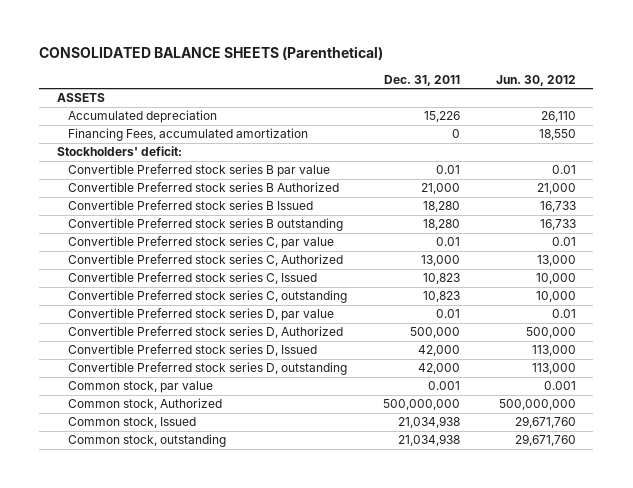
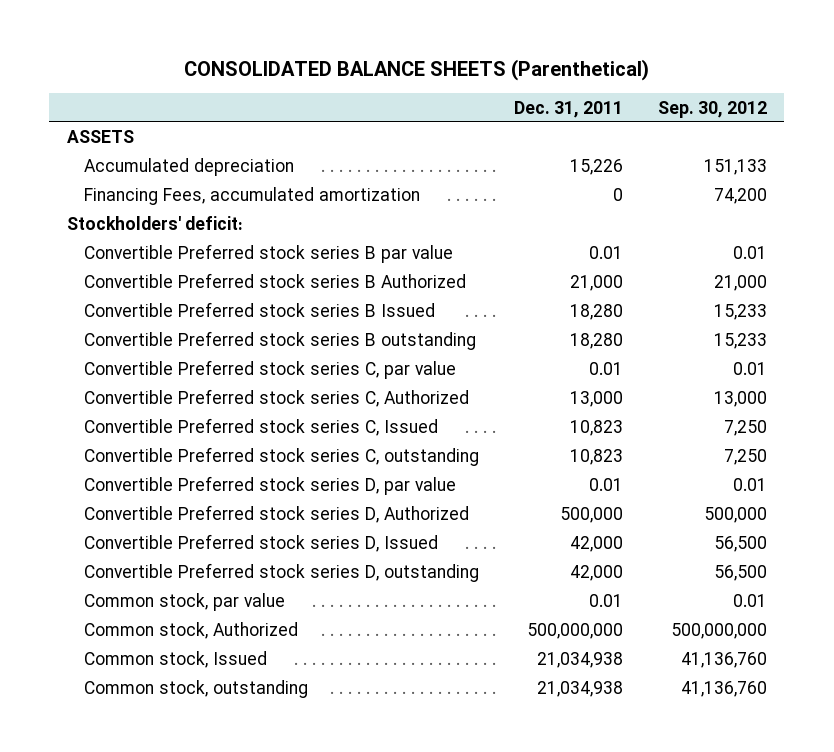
[495,74,576,86] Jun. 30, 2012 -> none
none -> [657,100,767,118] Sep. 30, 2012
[427,381,460,391] 0.001 -> [588,594,623,608] 0.01

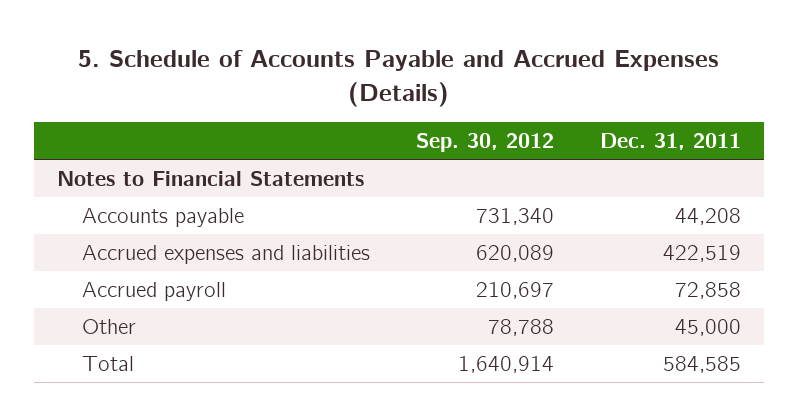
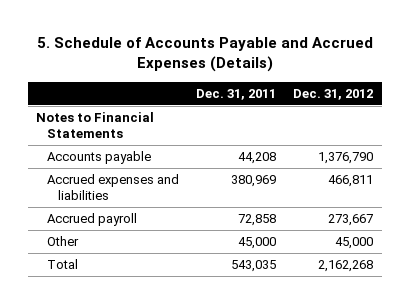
[415,133,554,153] Sep. 30, 2012 -> none
none -> [293,88,374,100] Dec. 31, 2012
[662,244,741,262] 422,519 -> [231,175,277,188] 380,969
[662,355,741,373] 584,585 -> [231,260,277,273] 543,035

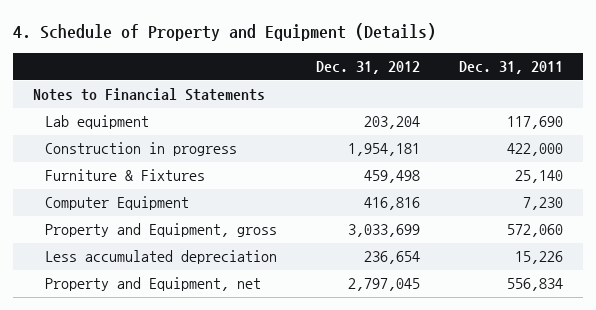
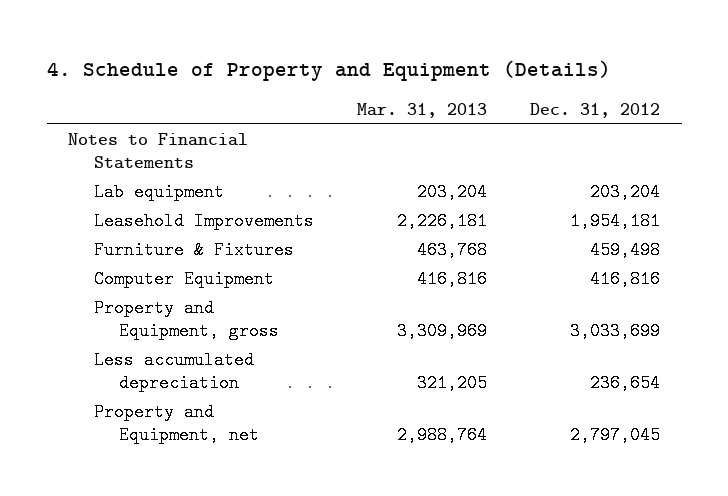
[459,61,564,75] Dec. 31, 2011 -> none
none -> [356,103,487,119] Mar. 31, 2013
[44,142,237,157] Construction in progress -> [93,212,314,231] Leasehold Improvements

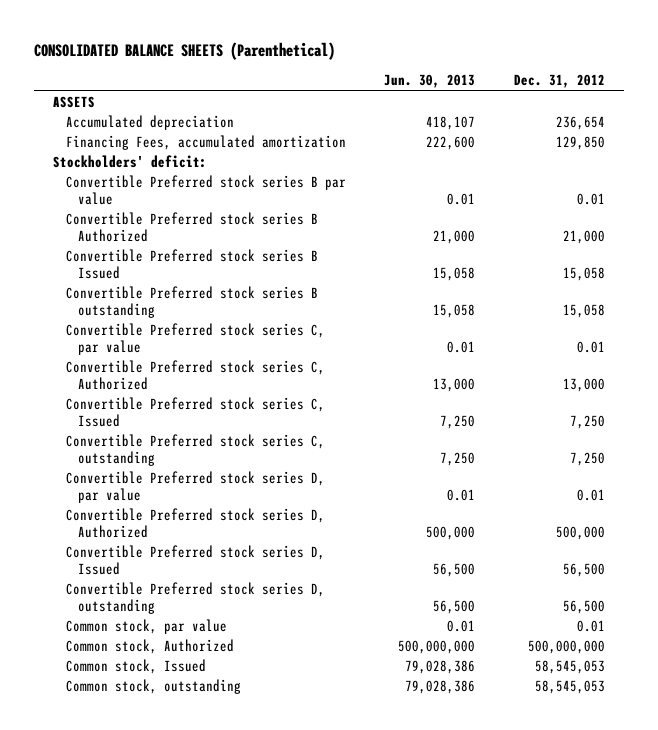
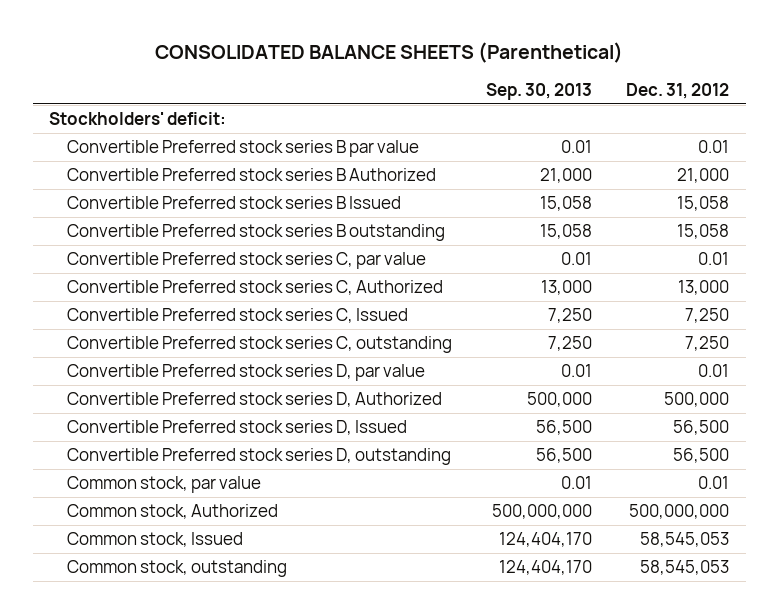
[384,74,476,89] Jun. 30, 2013 -> none
none -> [486,82,593,100] Sep. 30, 2013
[52,96,95,109] ASSETS -> none
[65,115,234,131] Accumulated depreciation -> none
[65,135,346,151] Financing Fees, accumulated amortization -> none

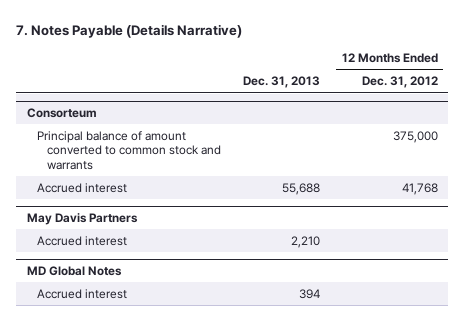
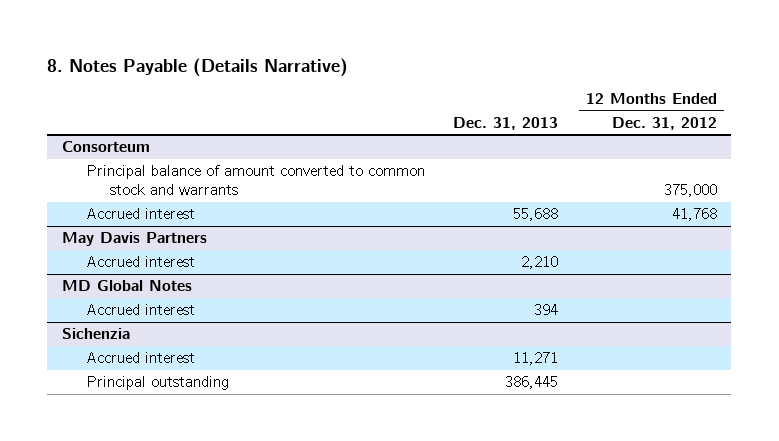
[16,23,243,38] 7. Notes Payable (Details Narrative) -> [47,57,349,77] 8. Notes Payable (Details Narrative)
none -> [61,328,130,340] Sichenzia
none -> [85,352,195,364] Accrued interest
none -> [85,376,229,391] Principal outstanding

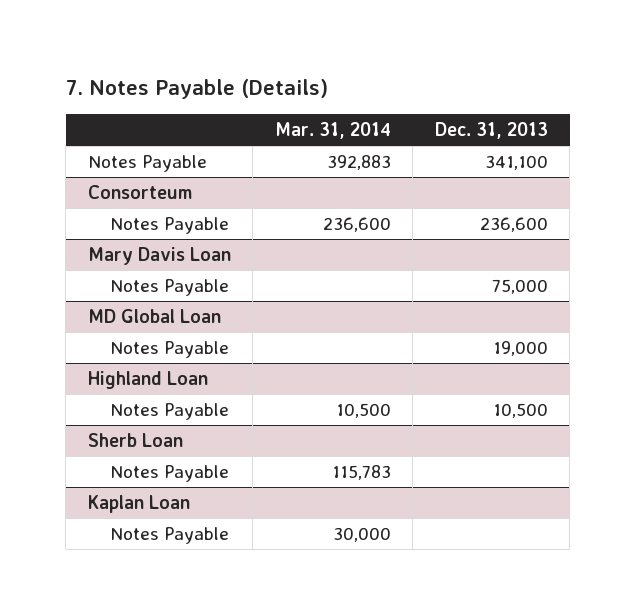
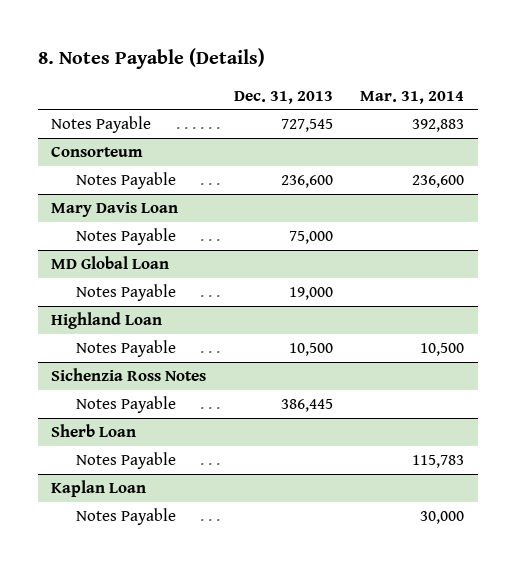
[65,79,328,100] 7. Notes Payable (Details) -> [37,48,265,70] 8. Notes Payable (Details)
[484,154,548,170] 341,100 -> [280,119,333,133] 727,545
none -> [51,368,207,382] Sichenzia Ross Notes
none -> [76,396,177,414] Notes Payable

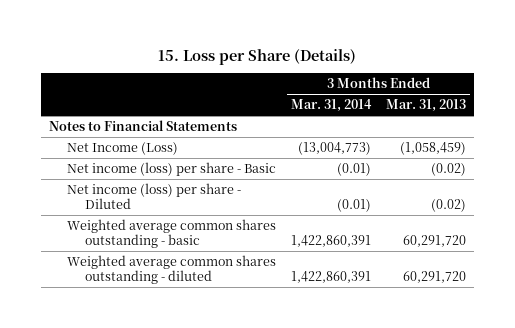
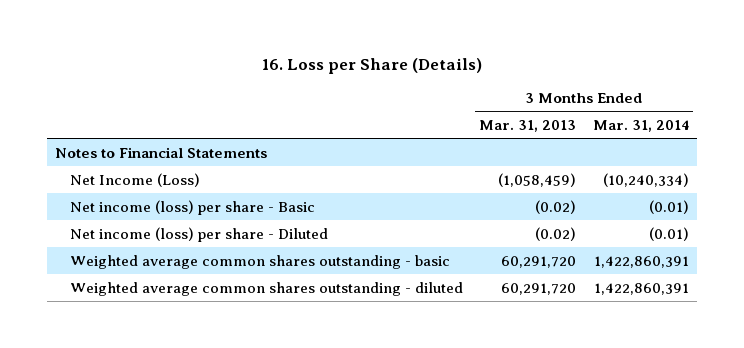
[158,48,357,65] 15. Loss per Share (Details) -> [261,57,482,74] 16. Loss per Share (Details)
[298,142,372,156] (13,004,773) -> [602,172,689,187] (10,240,334)

